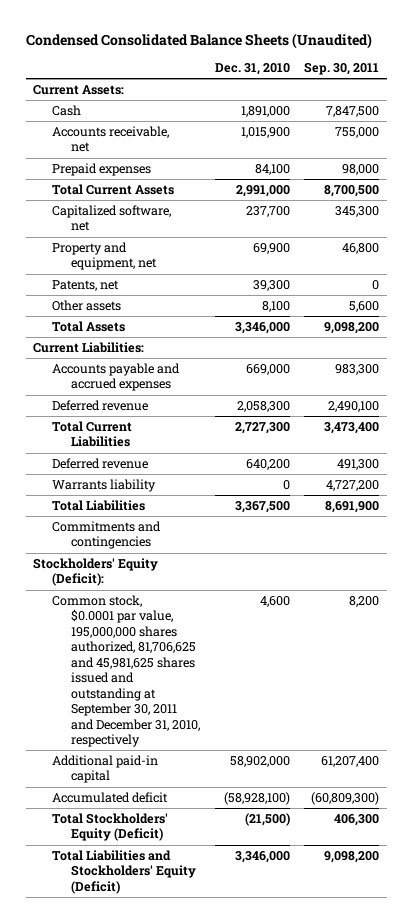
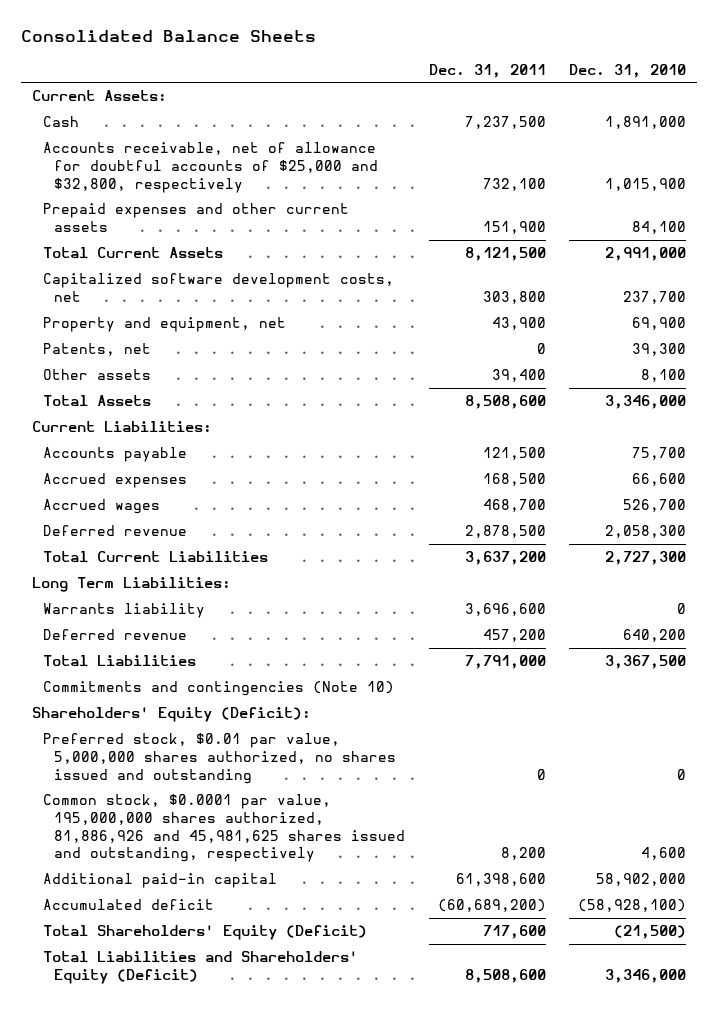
[25,32,372,49] Condensed Consolidated Balance Sheets (Unaudited) -> [20,30,316,43] Consolidated Balance Sheets
[304,61,380,75] Sep. 30, 2011 -> none
none -> [428,63,546,78] Dec. 31, 2011
[52,125,170,153] Accounts receivable, net -> [43,142,379,193] Accounts receivable, net of allowance for doubtful accounts of $25,000 and $32,800, respectively
[52,162,152,176] Prepaid expenses -> [43,203,350,233] Prepaid expenses and other current assets
[52,204,172,232] Capitalized software, net -> [43,273,395,303] Capitalized software development costs, net
[52,362,181,392] Accounts payable and accrued expenses -> [43,447,188,463] Accounts payable
[245,363,290,375] 669,000 -> [631,447,686,461] 75,700
none -> [43,473,188,489] Accrued expenses
none -> [43,499,161,515] Accrued wages
none -> [32,577,232,593] Long Term Liabilities:
[52,457,149,469] Deferred revenue -> [43,629,188,641] Deferred revenue
[52,520,162,550] Commitments and contingencies -> [43,681,395,697] Commitments and contingencies (Note 10)
[32,557,158,587] Stockholders' Equity (Deficit): -> [32,707,312,723] Shareholders' Equity (Deficit):
none -> [43,733,397,784] Preferred stock, $0.01 par value, 5,000,000 shares authorized, no shares issued and outstanding
[52,594,201,748] Common stock, $0.0001 par value, 195,000,000 shares authorized, 81,706,625 and 45,981,625 shares issued and outstanding at September 30, 2011 and December 31, 2010, respectively -> [43,794,406,863] Common stock, $0.0001 par value, 195,000,000 shares authorized, 81,886,926 and 45,981,625 shares issued and outstanding, respectively
[52,812,169,842] Total Stockholders' Equity (Deficit) -> [43,925,368,941] Total Shareholders' Equity (Deficit)
[52,849,197,894] Total Liabilities and Stockholders' Equity (Deficit) -> [43,951,359,985] Total Liabilities and Shareholders' Equity (Deficit)

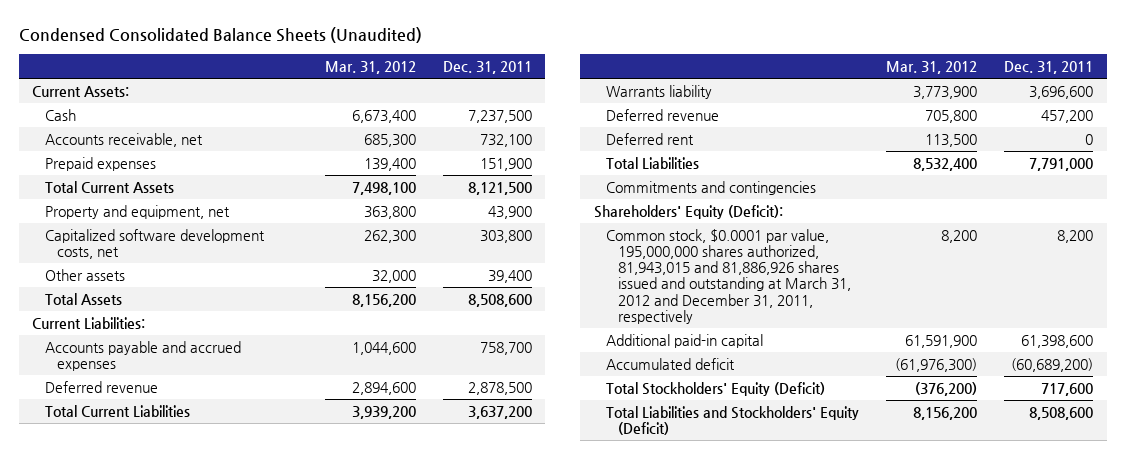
[20,30,316,43] Consolidated Balance Sheets -> [18,27,422,44] Condensed Consolidated Balance Sheets (Unaudited)
[568,63,686,78] Dec. 31, 2010 -> none
none -> [324,61,416,75] Mar. 31, 2012
[43,142,379,193] Accounts receivable, net of allowance for doubtful accounts of $25,000 and $32,800, respectively -> [44,132,203,147] Accounts receivable, net
[43,203,350,233] Prepaid expenses and other current assets -> [44,156,156,171] Prepaid expenses
[43,343,152,357] Patents, net -> none
[43,273,395,303] Capitalized software development costs, net -> [44,228,265,260] Capitalized software development costs, net
[43,473,188,489] Accrued expenses -> none
[43,499,161,515] Accrued wages -> none
[43,447,188,463] Accounts payable -> [44,340,241,372] Accounts payable and accrued expenses
[482,447,546,461] 121,500 -> [479,341,532,355] 758,700
[32,577,232,593] Long Term Liabilities: -> none
none -> [606,132,695,145] Deferred rent
[43,681,395,697] Commitments and contingencies (Note 10) -> [606,180,817,195] Commitments and contingencies
[43,733,397,784] Preferred stock, $0.01 par value, 5,000,000 shares authorized, no shares issued and outstanding -> none
[43,794,406,863] Common stock, $0.0001 par value, 195,000,000 shares authorized, 81,886,926 and 45,981,625 shares issued and outstanding, respectively -> [606,228,852,324] Common stock, $0.0001 par value, 195,000,000 shares authorized, 81,943,015 and 81,886,926 shares issued and outstanding at March 31, 2012 and December 31, 2011, respectively
[43,925,368,941] Total Shareholders' Equity (Deficit) -> [606,381,826,396] Total Stockholders' Equity (Deficit)
[43,951,359,985] Total Liabilities and Shareholders' Equity (Deficit) -> [606,405,860,436] Total Liabilities and Stockholders' Equity (Deficit)

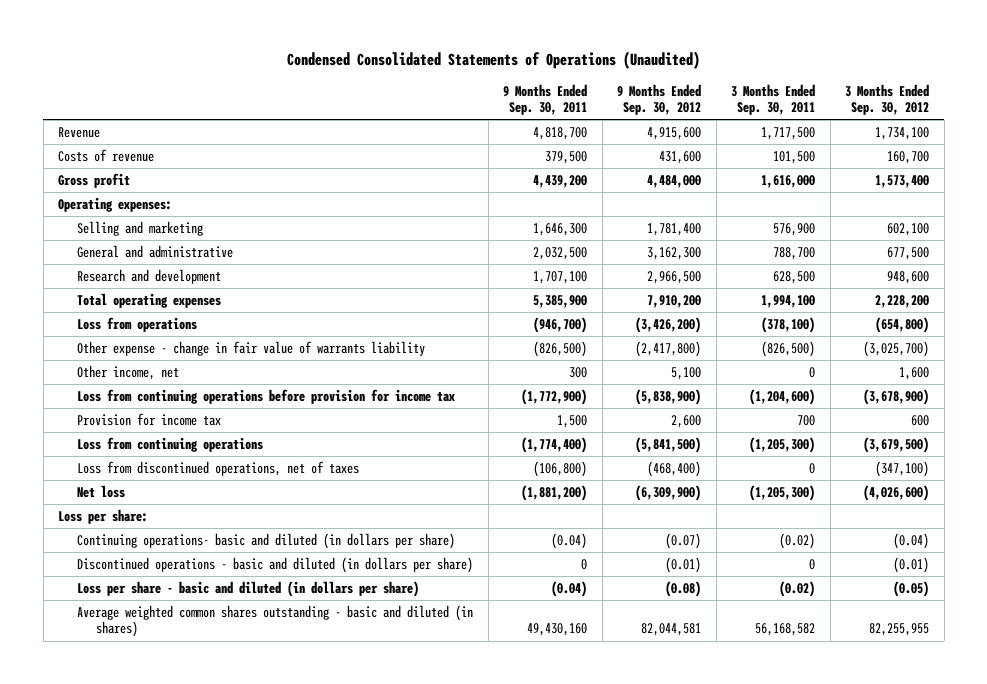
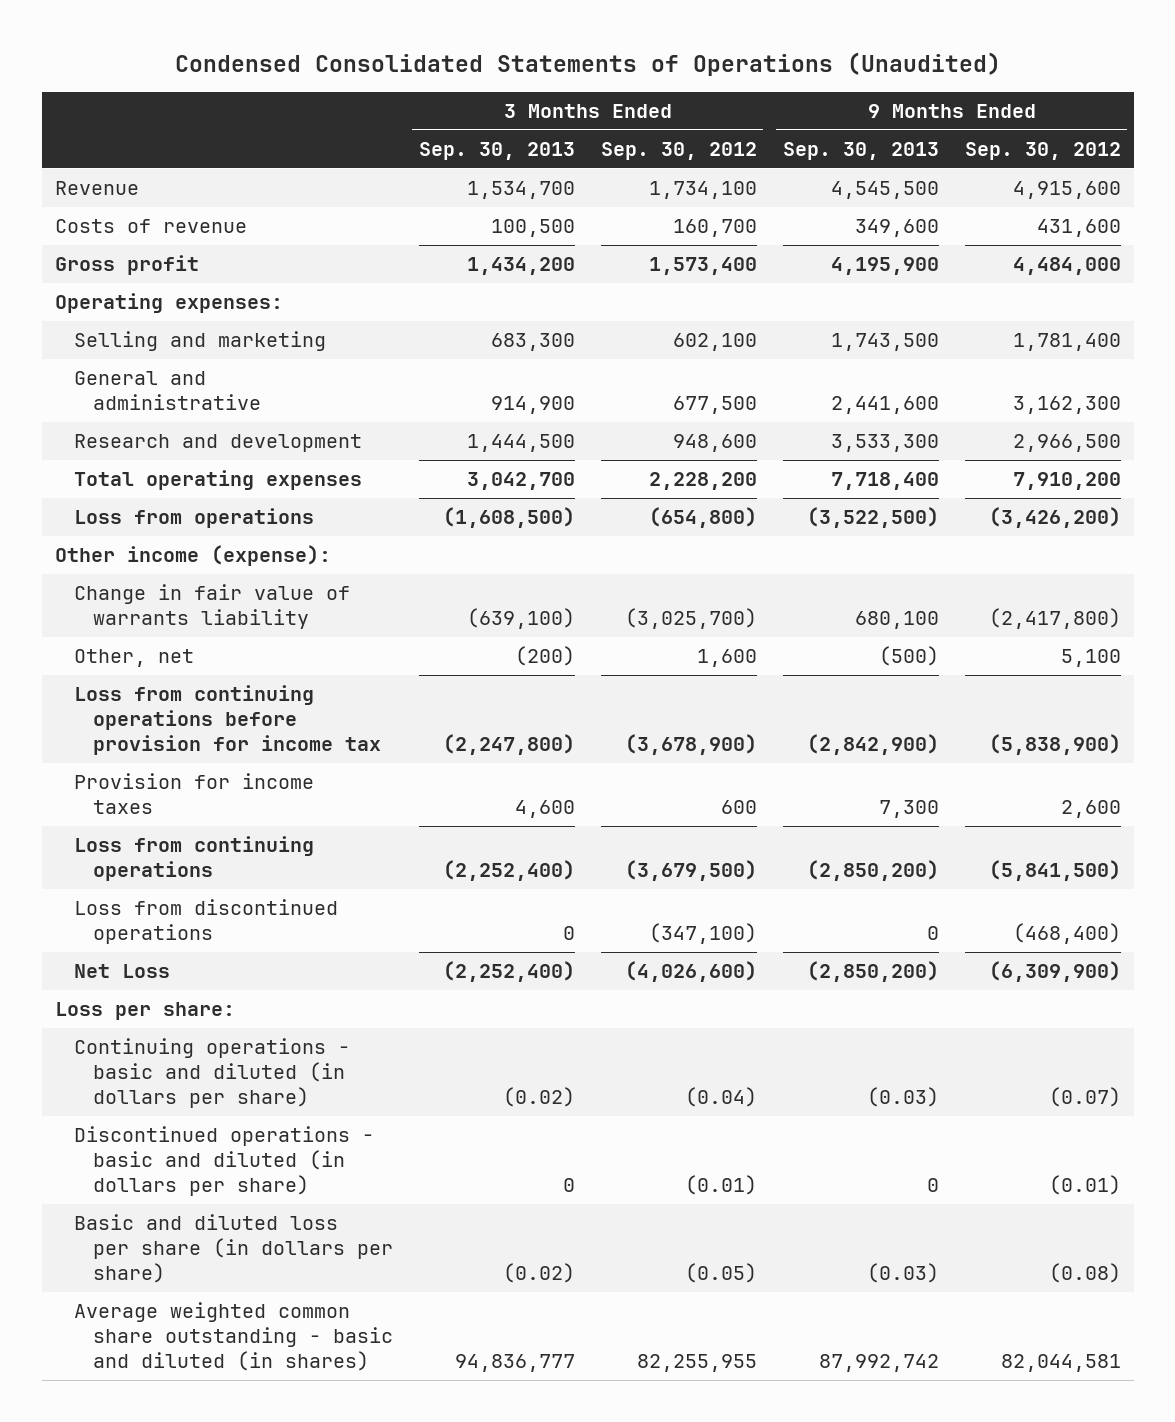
[503,83,588,116] 9 Months Ended Sep. 30, 2011 -> none
[731,83,816,116] 3 Months Ended Sep. 30, 2011 -> none
none -> [418,141,575,160] Sep. 30, 2013
none -> [782,141,939,160] Sep. 30, 2013
none -> [54,545,331,567] Other income (expense):
[77,341,426,357] Other expense - change in fair value of warrants liability -> [73,584,350,629] Change in fair value of warrants liability
[77,365,180,381] Other income, net -> [73,649,194,668] Other, net
[77,413,222,427] Provision for income tax -> [73,773,314,814] Provision for income taxes
[77,461,360,477] Loss from discontinued operations, net of taxes -> [73,899,338,944] Loss from discontinued operations
[77,485,126,499] Net loss -> [73,964,170,979] Net Loss
[77,533,456,550] Continuing operations- basic and diluted (in dollars per share) -> [73,1038,350,1108] Continuing operations - basic and diluted (in dollars per share)
[77,581,420,598] Loss per share - basic and diluted (in dollars per share) -> [73,1214,394,1283] Basic and diluted loss per share (in dollars per share)
[77,605,474,638] Average weighted common shares outstanding - basic and diluted (in shares) -> [73,1302,394,1371] Average weighted common share outstanding - basic and diluted (in shares)

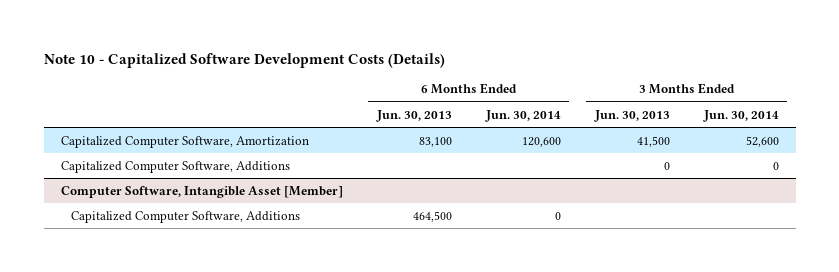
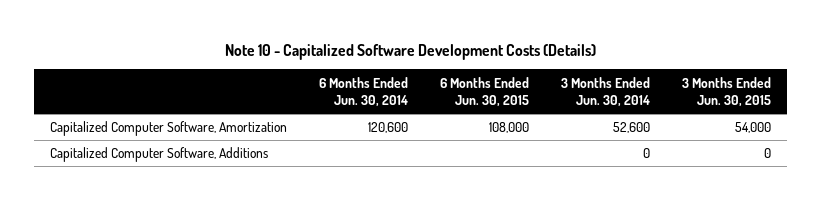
[375,109,452,122] Jun. 30, 2013 -> none
[593,109,670,122] Jun. 30, 2013 -> none
none -> [440,76,530,108] 6 Months Ended Jun. 30, 2015
none -> [681,76,771,108] 3 Months Ended Jun. 30, 2015
[60,185,343,198] Computer Software, Intangible Asset [Member] -> none
[70,210,300,223] Capitalized Computer Software, Additions -> none

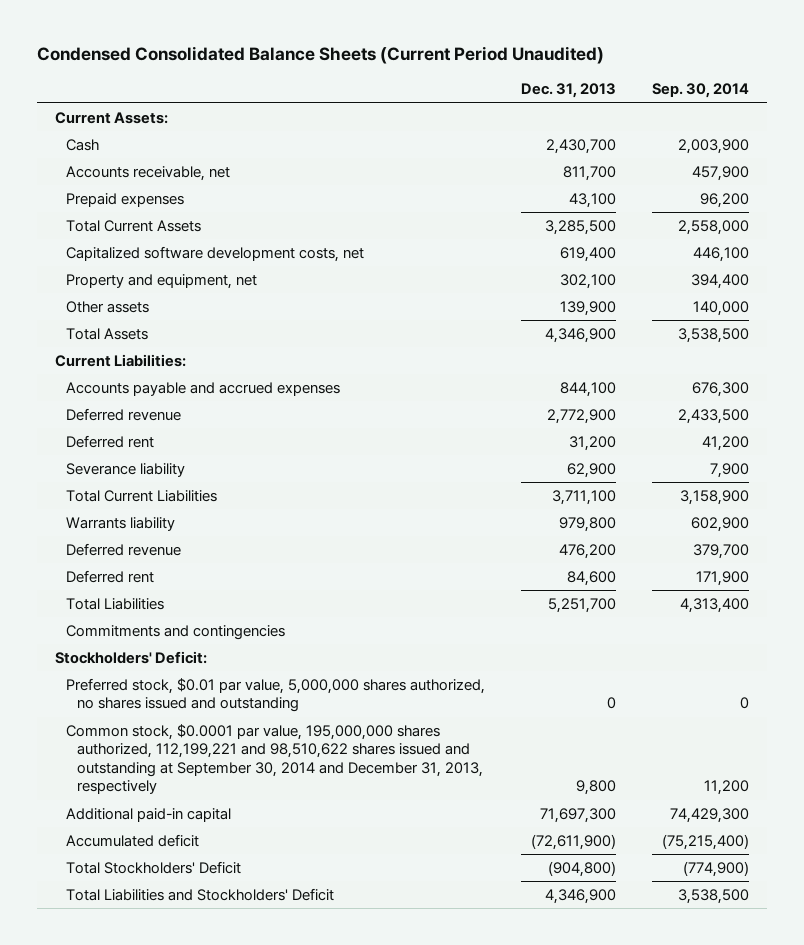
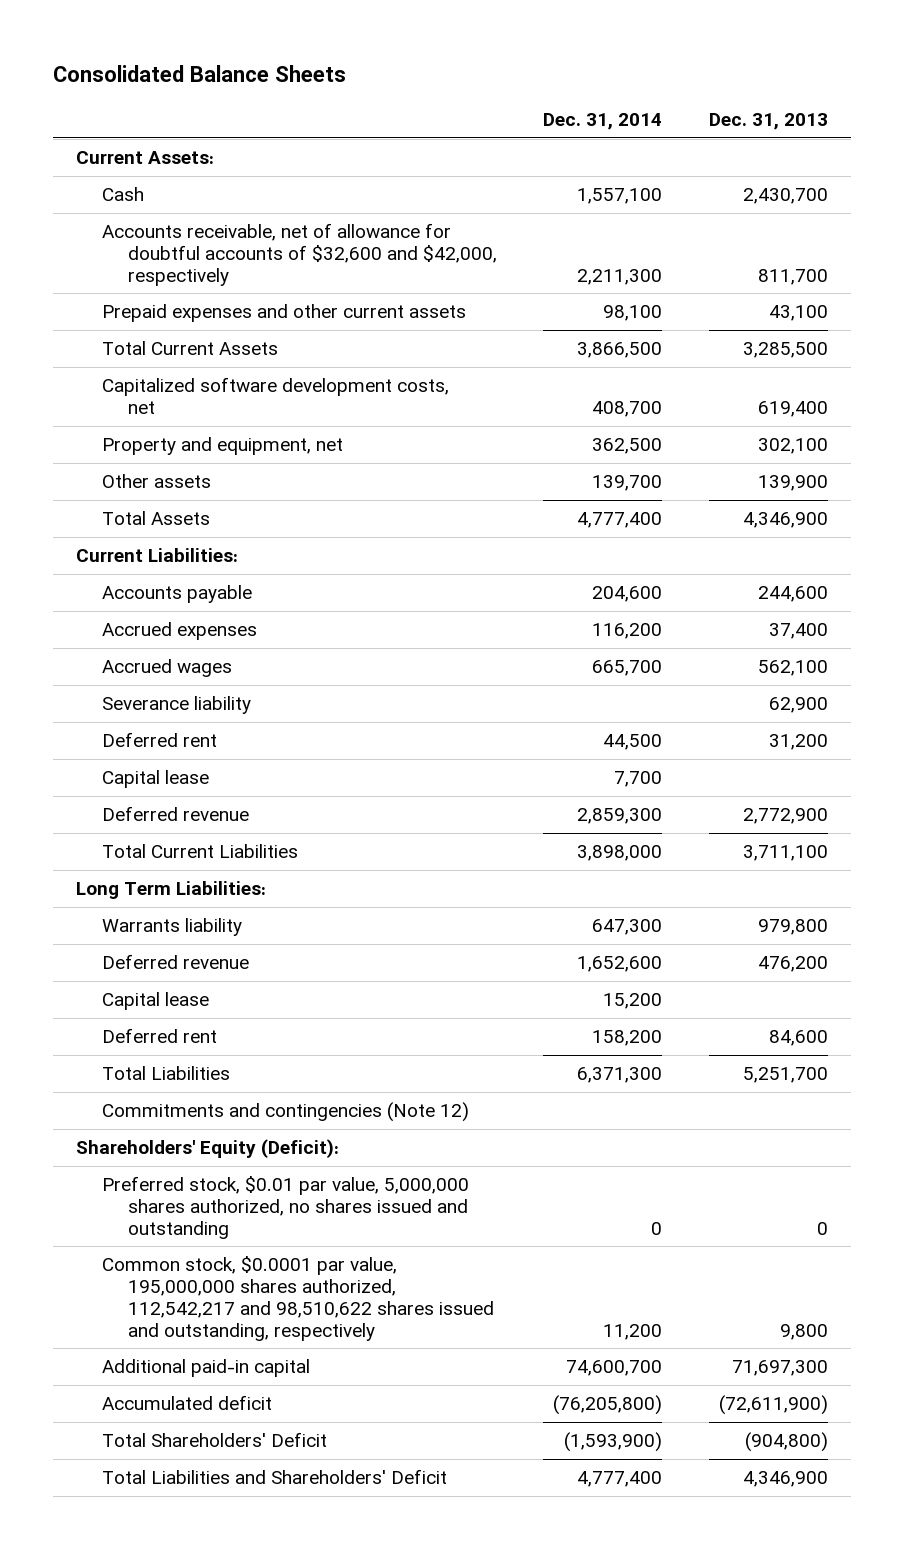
[37,46,605,65] Condensed Consolidated Balance Sheets (Current Period Unaudited) -> [52,65,346,83] Consolidated Balance Sheets
[651,83,749,99] Sep. 30, 2014 -> none
none -> [543,113,663,131] Dec. 31, 2014
[66,165,231,181] Accounts receivable, net -> [101,223,497,286] Accounts receivable, net of allowance for doubtful accounts of $32,600 and $42,000, respectively
[66,192,185,207] Prepaid expenses -> [101,304,466,323] Prepaid expenses and other current assets
[66,381,341,396] Accounts payable and accrued expenses -> [101,585,252,604] Accounts payable
[559,381,616,397] 844,100 -> [758,586,829,603] 244,600
none -> [101,622,257,641] Accrued expenses
none -> [101,659,232,678] Accrued wages
[66,434,155,448] Deferred rent -> [101,732,217,748] Deferred rent
none -> [101,770,209,789] Capital lease
[66,407,182,421] Deferred revenue -> [101,806,249,822] Deferred revenue
none -> [76,881,267,900] Long Term Liabilities:
none -> [101,992,209,1011] Capital lease
[54,650,207,664] Stockholders' Deficit: -> none
[66,624,286,640] Commitments and contingencies -> [101,1102,469,1123] Commitments and contingencies (Note 12)
none -> [76,1139,340,1159] Shareholders' Equity (Deficit):
[66,723,484,795] Common stock, $0.0001 par value, 195,000,000 shares authorized, 112,199,221 and 98,510,622 shares issued and outstanding at September 30, 2014 and December 31, 2013, respectively -> [101,1256,494,1341] Common stock, $0.0001 par value, 195,000,000 shares authorized, 112,542,217 and 98,510,622 shares issued and outstanding, respectively
[66,860,242,874] Total Stockholders' Deficit -> [101,1432,327,1448] Total Shareholders' Deficit
[66,887,335,901] Total Liabilities and Stockholders' Deficit -> [101,1469,447,1485] Total Liabilities and Shareholders' Deficit

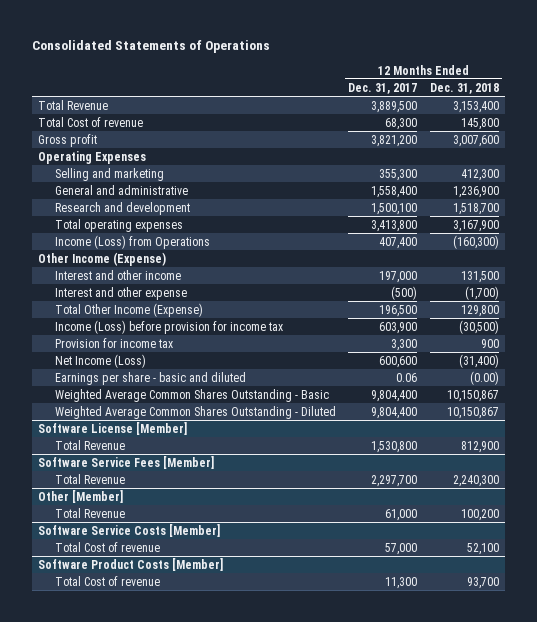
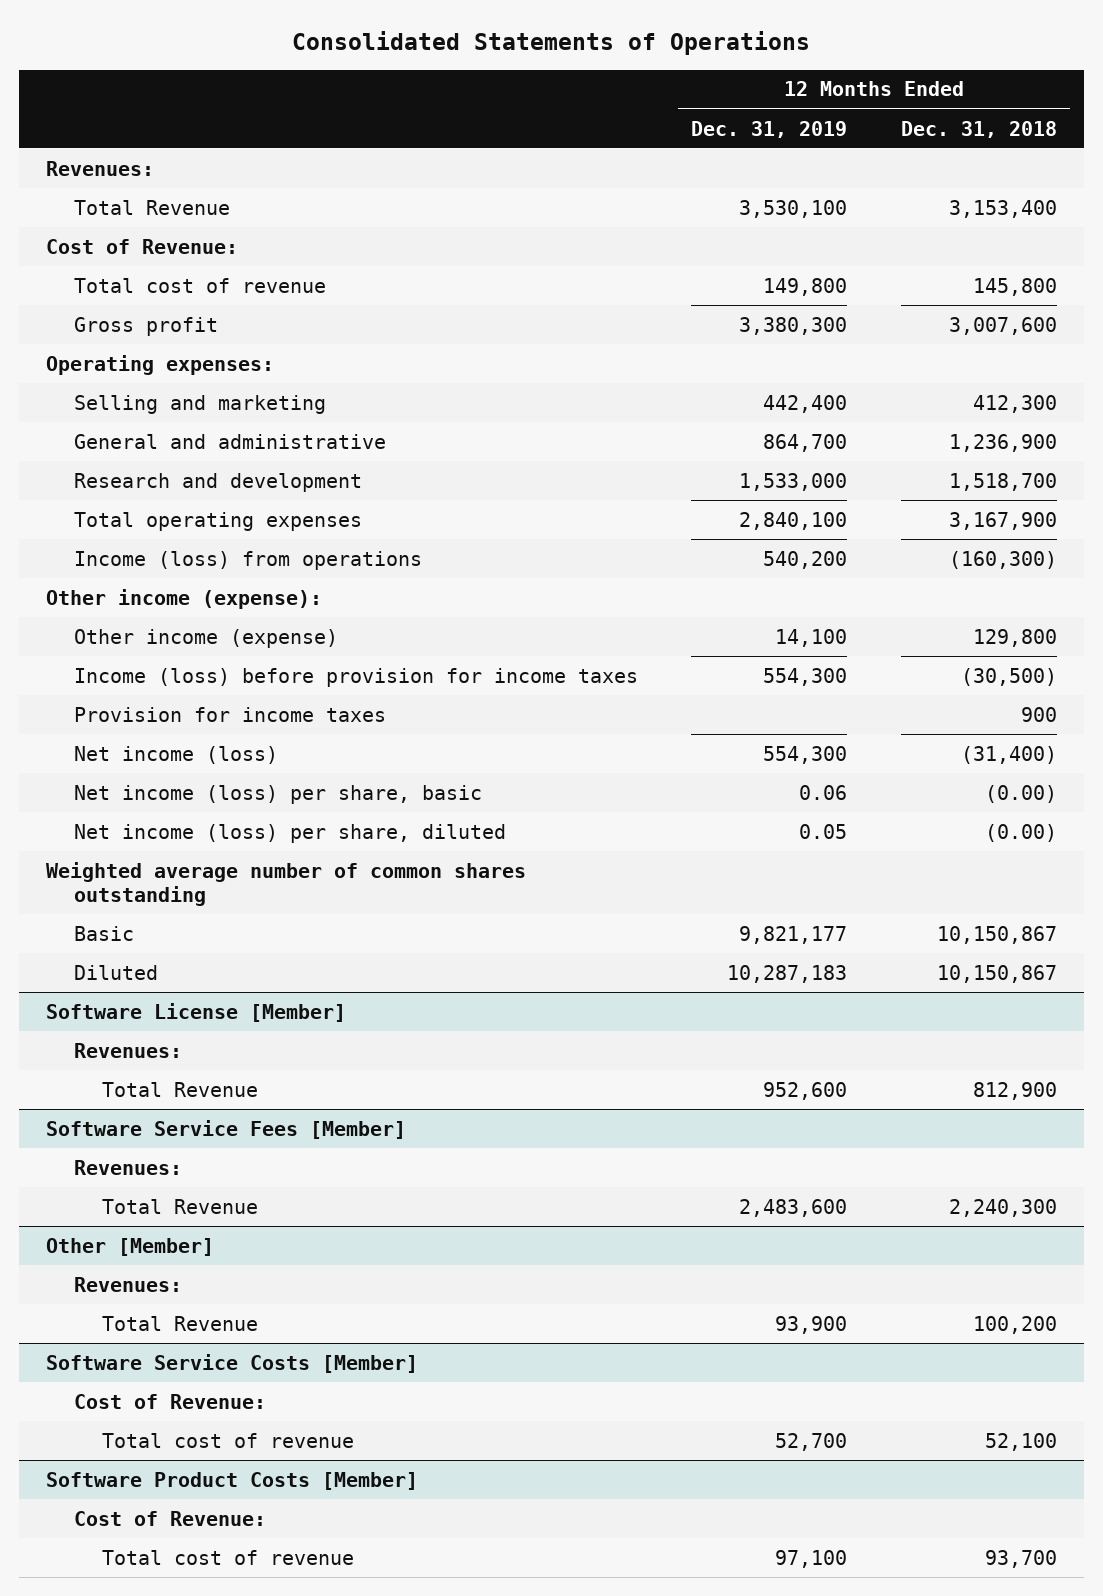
[348,82,418,94] Dec. 31, 2017 -> none
none -> [691,120,848,138] Dec. 31, 2019
none -> [45,160,154,176] Revenues:
none -> [45,238,238,254] Cost of Revenue:
[37,116,143,127] Total Cost of revenue -> [73,277,326,293] Total cost of revenue
[37,150,146,164] Operating Expenses -> [45,354,274,375] Operating expenses:
[54,269,181,280] Interest and other income -> none
[54,286,187,300] Interest and other expense -> none
[54,371,246,385] Earnings per share - basic and diluted -> none
[54,234,210,249] Income (Loss) from Operations -> [73,550,422,570] Income (loss) from operations
[37,251,166,266] Other Income (Expense) -> [45,588,322,609] Other income (expense):
[54,302,203,317] Total Other Income (Expense) -> [73,628,338,648] Other income (expense)
[54,319,283,334] Income (Loss) before provision for income tax -> [73,667,638,687] Income (loss) before provision for income taxes
[54,337,173,348] Provision for income tax -> [73,706,386,722] Provision for income taxes
[54,353,146,368] Net Income (Loss) -> [73,745,278,764] Net income (loss)
none -> [73,784,482,804] Net income (loss) per share, basic
none -> [73,823,506,843] Net income (loss) per share, diluted
none -> [45,861,526,906] Weighted average number of common shares outstanding
[54,388,329,402] Weighted Average Common Shares Outstanding - Basic -> [73,925,134,941] Basic
[54,405,336,419] Weighted Average Common Shares Outstanding - Diluted -> [73,964,158,980] Diluted
none -> [73,1042,182,1058] Revenues:
none -> [73,1159,182,1175] Revenues:
none -> [73,1276,182,1292] Revenues:
none -> [73,1393,266,1409] Cost of Revenue:
[54,541,160,552] Total Cost of revenue -> [101,1432,354,1448] Total cost of revenue
none -> [73,1510,266,1526] Cost of Revenue:
[54,575,160,586] Total Cost of revenue -> [101,1549,354,1565] Total cost of revenue

